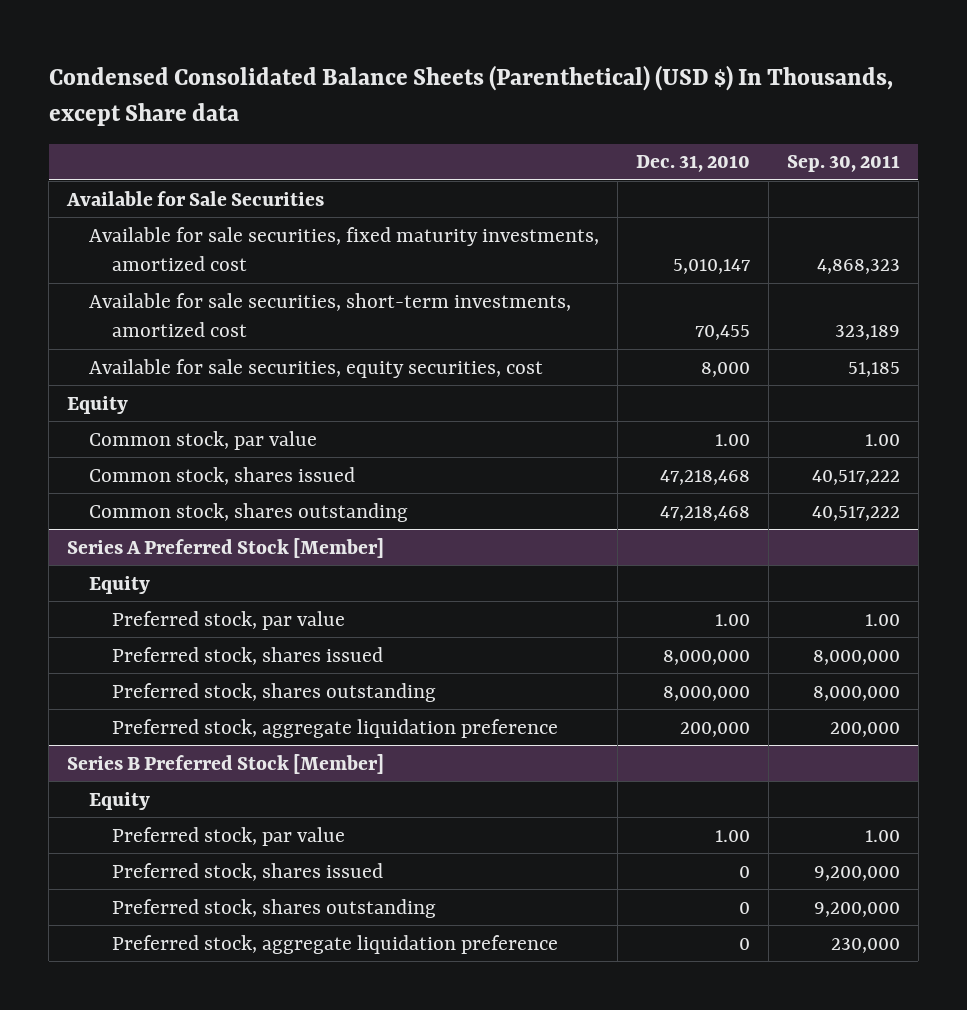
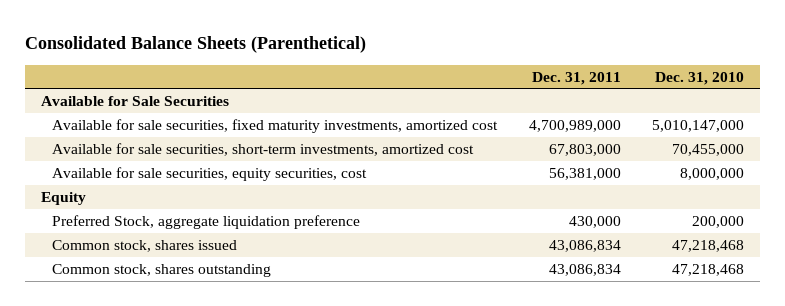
[48,64,893,126] Condensed Consolidated Balance Sheets (Parenthetical) (USD $) In Thousands, except Share data -> [25,36,367,54] Consolidated Balance Sheets (Parenthetical)
[786,155,900,173] Sep. 30, 2011 -> none
none -> [531,71,621,85] Dec. 31, 2011
[673,259,751,275] 5,010,147 -> [652,119,745,132] 5,010,147,000
[695,325,751,341] 70,455 -> [672,143,745,156] 70,455,000
[701,361,751,377] 8,000 -> [680,167,745,180] 8,000,000
[89,430,318,450] Common stock, par value -> none
none -> [52,214,361,229] Preferred Stock, aggregate liquidation preference
[67,537,385,558] Series A Preferred Stock [Member] -> none
[89,575,151,594] Equity -> none
[111,610,345,630] Preferred stock, par value -> none
[111,646,383,665] Preferred stock, shares issued -> none
[111,682,436,702] Preferred stock, shares outstanding -> none
[111,718,558,738] Preferred stock, aggregate liquidation preference -> none
[67,753,385,774] Series B Preferred Stock [Member] -> none
[89,791,151,810] Equity -> none
[111,826,345,846] Preferred stock, par value -> none
[111,862,383,881] Preferred stock, shares issued -> none
[111,898,436,918] Preferred stock, shares outstanding -> none
[111,934,558,954] Preferred stock, aggregate liquidation preference -> none

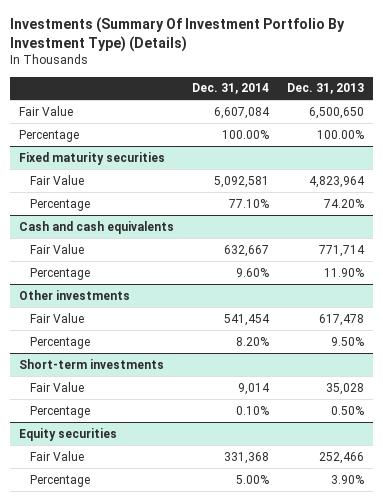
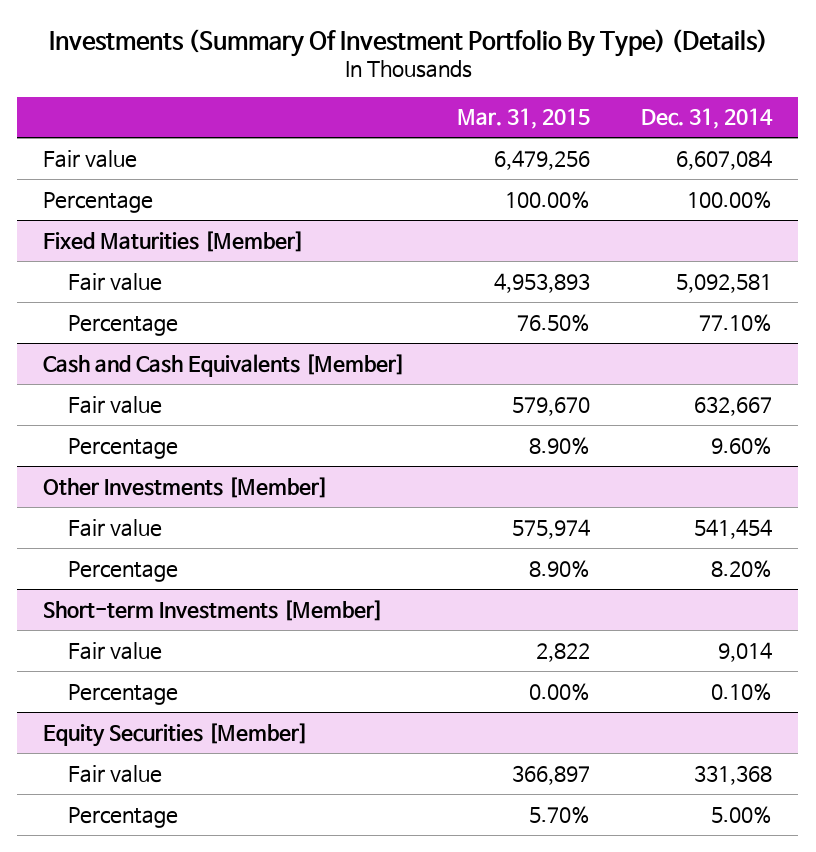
[10,17,346,53] Investments (Summary Of Investment Portfolio By Investment Type) (Details) -> [48,28,768,57] Investments (Summary Of Investment Portfolio By Type) (Details)
[286,83,364,95] Dec. 31, 2013 -> none
none -> [456,108,590,130] Mar. 31, 2015
[19,105,74,116] Fair Value -> [43,149,138,168] Fair value
[19,151,166,165] Fixed maturity securities -> [43,230,305,252] Fixed Maturities [Member]
[29,174,84,185] Fair Value -> [68,272,163,291] Fair value
[19,220,175,234] Cash and cash equivalents -> [43,353,406,377] Cash and Cash Equivalents [Member]
[29,243,84,254] Fair Value -> [68,395,163,414] Fair value
[19,289,131,300] Other investments -> [43,476,329,498] Other Investments [Member]
[29,312,84,323] Fair Value -> [68,518,163,537] Fair value
[19,358,165,369] Short-term investments -> [43,599,384,621] Short-term Investments [Member]
[29,381,84,392] Fair Value -> [68,641,163,660] Fair value
[19,427,118,441] Equity securities -> [43,722,309,747] Equity Securities [Member]
[29,450,84,461] Fair Value -> [68,764,163,783] Fair value

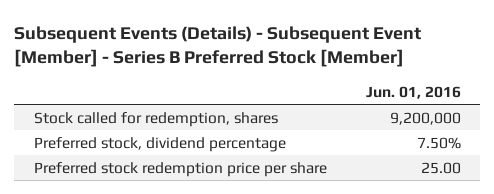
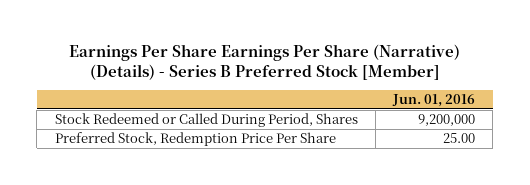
[14,25,422,68] Subsequent Events (Details) - Subsequent Event [Member] - Series B Preferred Stock [Member] -> [68,43,460,80] Earnings Per Share Earnings Per Share (Narrative) (Details) - Series B Preferred Stock [Member]
[33,136,286,152] Preferred stock, dividend percentage -> none
[33,111,278,127] Stock called for redemption, shares -> [54,113,358,128] Stock Redeemed or Called During Period, Shares
[33,161,327,177] Preferred stock redemption price per share -> [54,132,336,147] Preferred Stock, Redemption Price Per Share

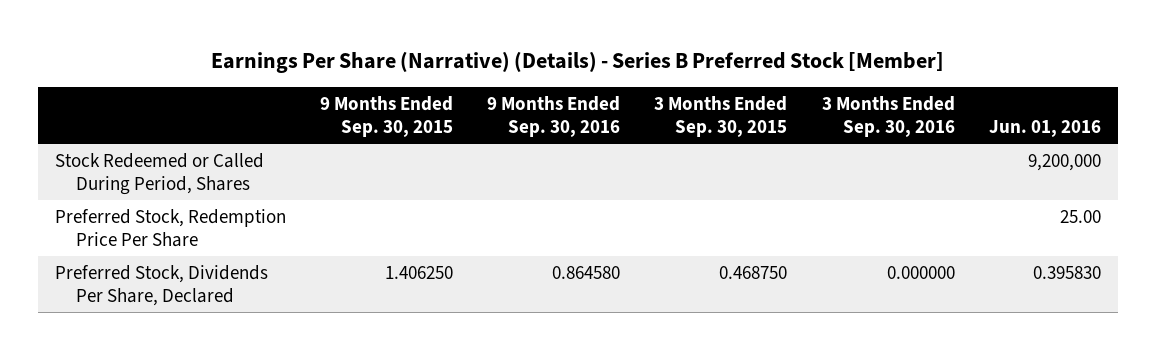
[68,43,460,80] Earnings Per Share Earnings Per Share (Narrative) (Details) - Series B Preferred Stock [Member] -> [210,51,944,74] Earnings Per Share (Narrative) (Details) - Series B Preferred Stock [Member]
none -> [320,95,454,138] 9 Months Ended Sep. 30, 2015
none -> [487,95,621,138] 9 Months Ended Sep. 30, 2016
none -> [654,95,788,138] 3 Months Ended Sep. 30, 2015
none -> [821,95,955,138] 3 Months Ended Sep. 30, 2016
none -> [55,264,269,306] Preferred Stock, Dividends Per Share, Declared

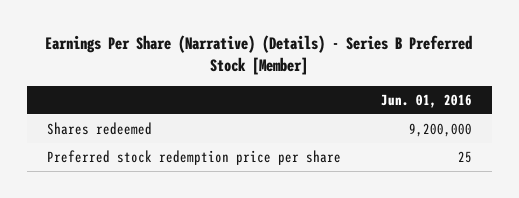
[320,95,454,138] 9 Months Ended Sep. 30, 2015 -> none
[487,95,621,138] 9 Months Ended Sep. 30, 2016 -> none
[654,95,788,138] 3 Months Ended Sep. 30, 2015 -> none
[821,95,955,138] 3 Months Ended Sep. 30, 2016 -> none
[55,264,269,306] Preferred Stock, Dividends Per Share, Declared -> none
[55,152,265,195] Stock Redeemed or Called During Period, Shares -> [46,122,152,136] Shares redeemed
[55,208,287,247] Preferred Stock, Redemption Price Per Share -> [46,150,341,166] Preferred stock redemption price per share
[1059,209,1101,223] 25.00 -> [457,151,472,164] 25

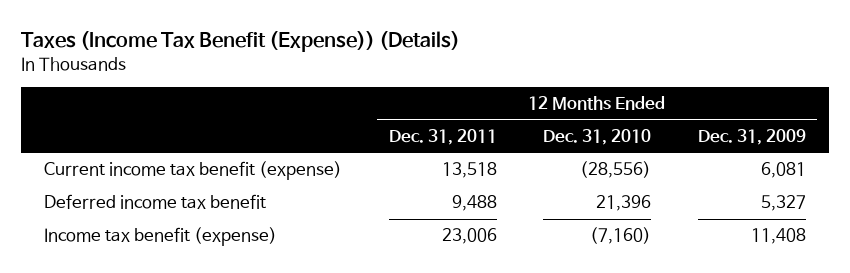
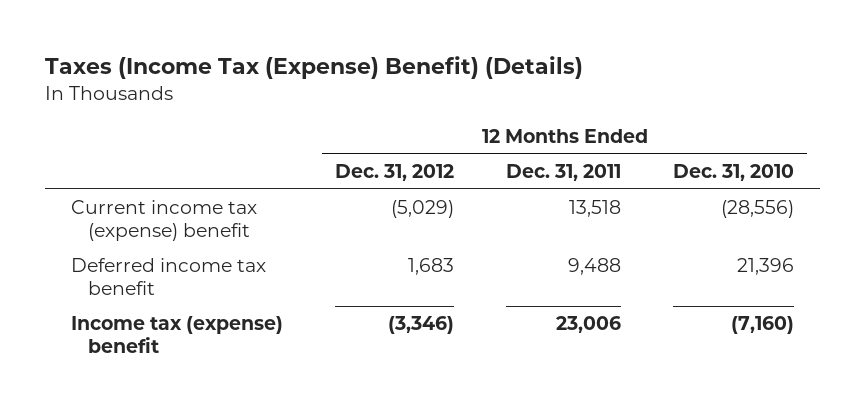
[20,30,460,52] Taxes (Income Tax Benefit (Expense)) (Details) -> [44,56,583,80] Taxes (Income Tax (Expense) Benefit) (Details)
[697,128,806,145] Dec. 31, 2009 -> none
none -> [334,163,454,181] Dec. 31, 2012
[44,161,343,181] Current income tax benefit (expense) -> [70,200,257,242] Current income tax (expense) benefit
[44,227,278,247] Income tax benefit (expense) -> [70,316,283,354] Income tax (expense) benefit

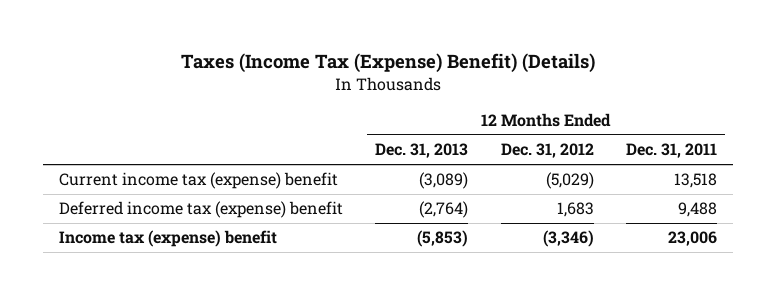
[673,163,795,181] Dec. 31, 2010 -> none
none -> [375,143,469,159] Dec. 31, 2013
[70,258,266,296] Deferred income tax benefit -> [59,201,344,219] Deferred income tax (expense) benefit

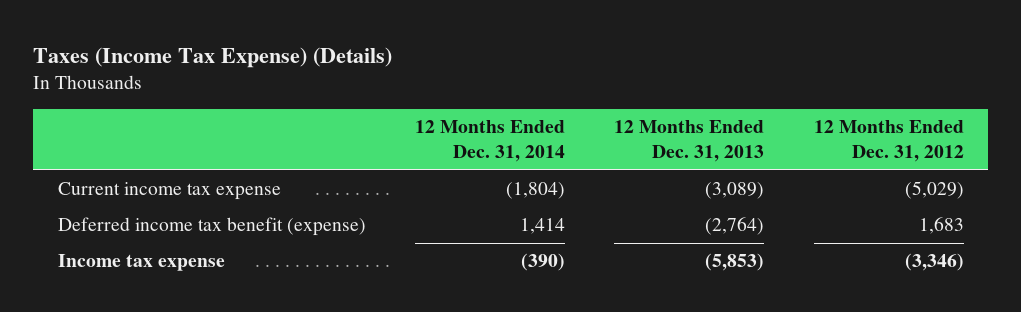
[181,52,596,73] Taxes (Income Tax (Expense) Benefit) (Details) -> [33,47,393,69] Taxes (Income Tax Expense) (Details)
[625,143,717,159] Dec. 31, 2011 -> none
none -> [415,120,566,163] 12 Months Ended Dec. 31, 2014
[59,172,339,190] Current income tax (expense) benefit -> [57,182,281,201] Current income tax expense
[59,201,344,219] Deferred income tax (expense) benefit -> [57,217,366,237] Deferred income tax benefit (expense)
[59,230,278,248] Income tax (expense) benefit -> [57,254,225,272] Income tax expense

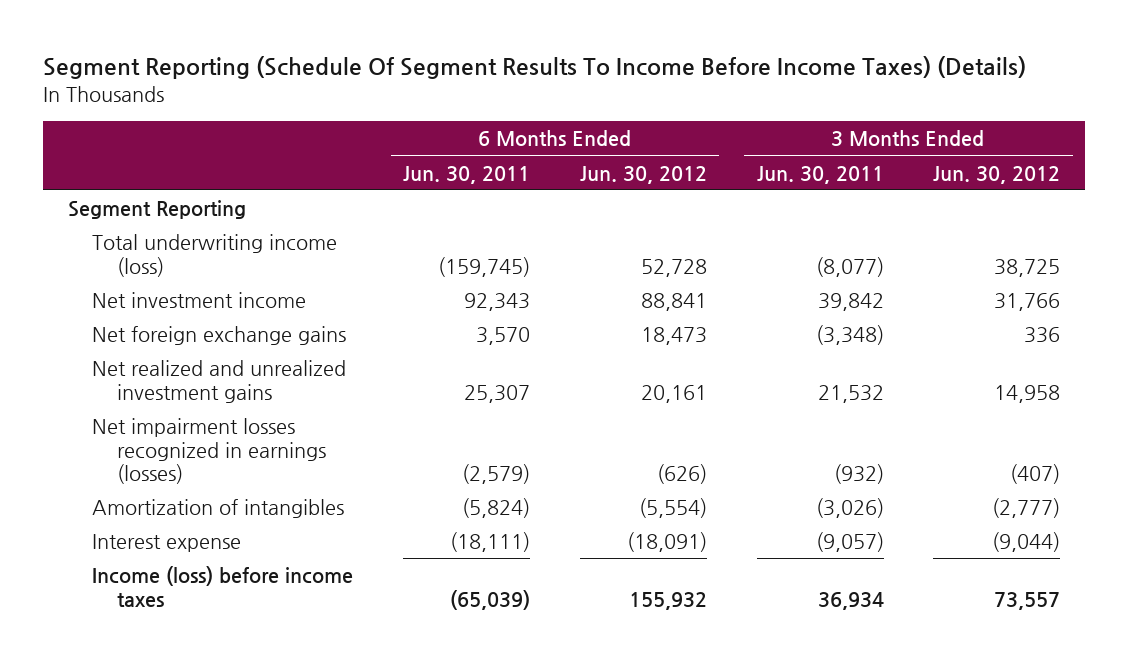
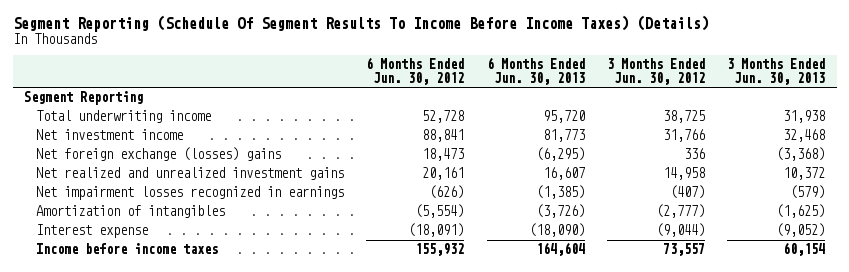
[403,165,531,184] Jun. 30, 2011 -> none
[756,165,884,184] Jun. 30, 2011 -> none
none -> [486,57,585,85] 6 Months Ended Jun. 30, 2013
none -> [727,58,826,85] 3 Months Ended Jun. 30, 2013
[92,234,338,277] Total underwriting income (loss) -> [35,110,211,124] Total underwriting income
[92,326,347,346] Net foreign exchange gains -> [35,147,281,162] Net foreign exchange (losses) gains
[92,418,327,484] Net impairment losses recognized in earnings (losses) -> [35,186,344,201] Net impairment losses recognized in earnings
[92,566,354,607] Income (loss) before income taxes -> [35,243,218,255] Income before income taxes

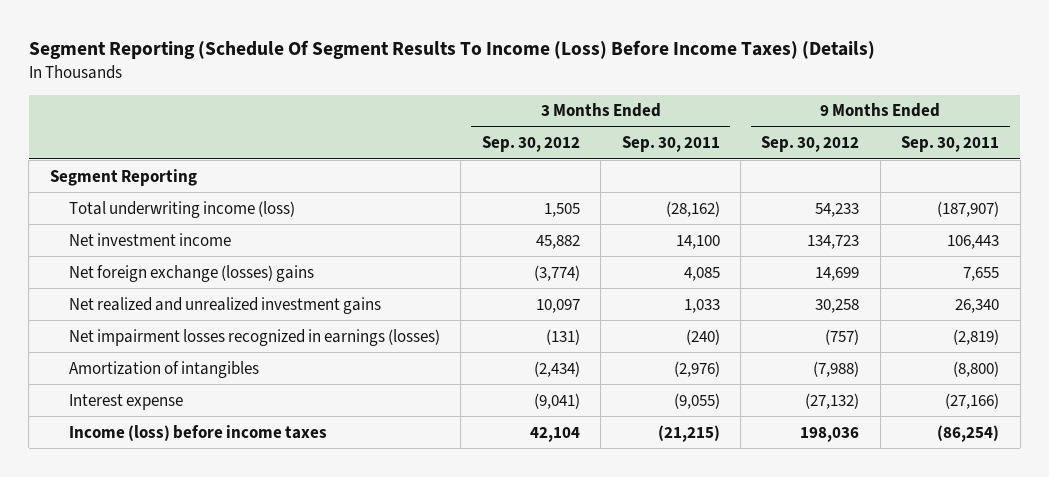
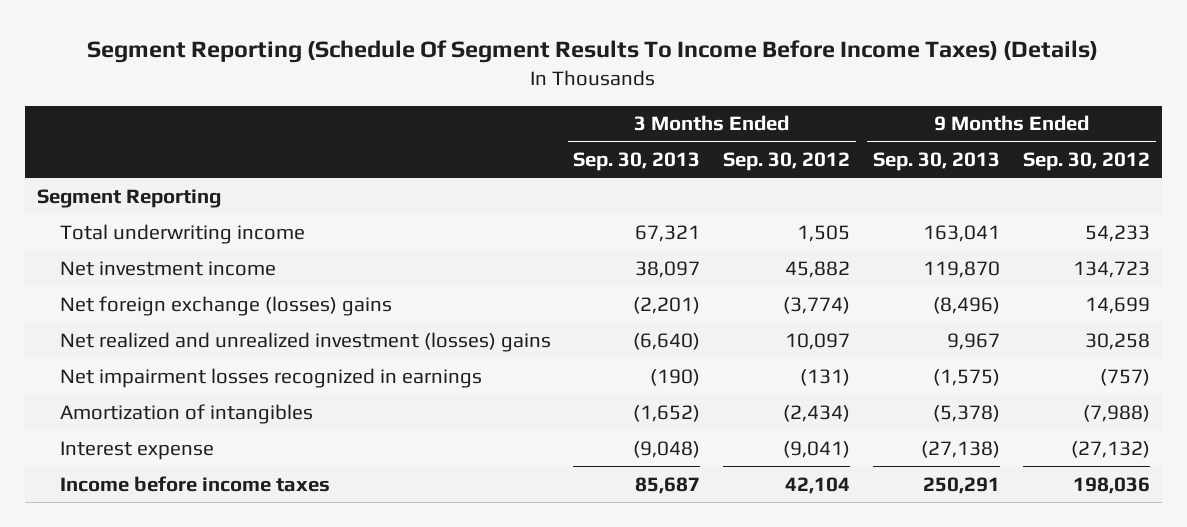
[28,40,875,60] Segment Reporting (Schedule Of Segment Results To Income (Loss) Before Income Taxes) (Details) -> [87,40,1099,64] Segment Reporting (Schedule Of Segment Results To Income Before Income Taxes) (Details)
[621,136,720,153] Sep. 30, 2011 -> none
[901,136,1000,153] Sep. 30, 2011 -> none
none -> [573,152,701,172] Sep. 30, 2013
none -> [873,152,1001,172] Sep. 30, 2013
[68,200,295,218] Total underwriting income (loss) -> [59,223,305,244] Total underwriting income
[68,296,381,314] Net realized and unrealized investment gains -> [59,331,551,352] Net realized and unrealized investment (losses) gains
[68,328,440,346] Net impairment losses recognized in earnings (losses) -> [59,367,482,388] Net impairment losses recognized in earnings
[68,424,327,441] Income (loss) before income taxes -> [59,475,330,492] Income before income taxes

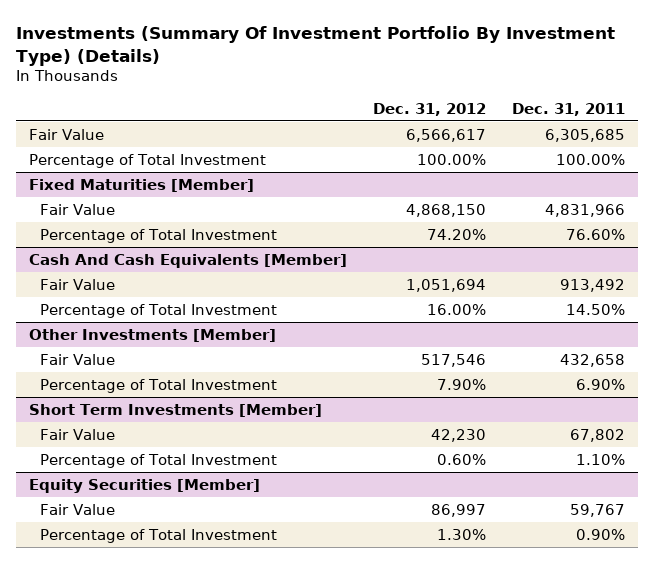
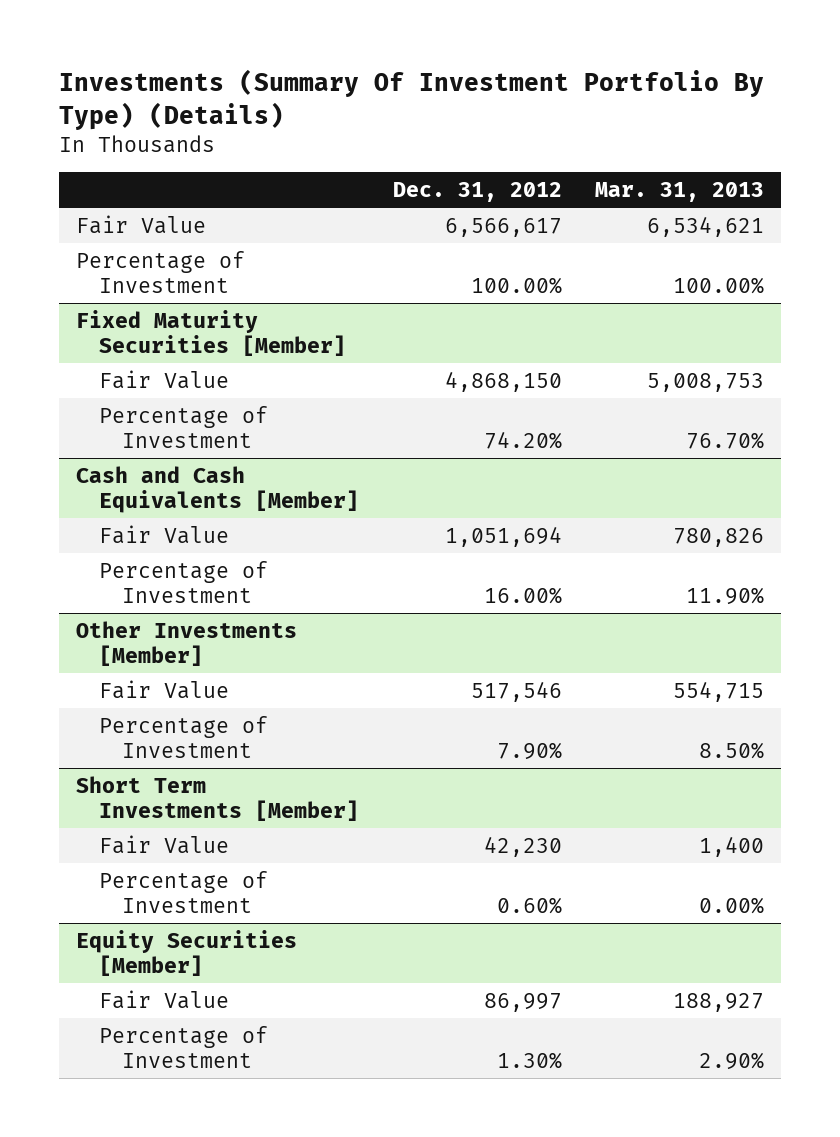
[16,25,616,66] Investments (Summary Of Investment Portfolio By Investment Type) (Details) -> [58,69,764,130] Investments (Summary Of Investment Portfolio By Type) (Details)
[511,102,625,116] Dec. 31, 2011 -> none
none -> [595,182,765,203] Mar. 31, 2013
[29,178,255,192] Fixed Maturities [Member] -> none
[29,153,267,168] Percentage of Total Investment -> [75,250,245,294] Percentage of Investment
none -> [75,309,347,357] Fixed Maturity Securities [Member]
[40,228,278,243] Percentage of Total Investment -> [99,405,269,449] Percentage of Investment
[29,253,348,268] Cash And Cash Equivalents [Member] -> [75,465,360,514] Cash and Cash Equivalents [Member]
[40,303,278,318] Percentage of Total Investment -> [99,560,269,604] Percentage of Investment
[40,378,278,393] Percentage of Total Investment -> [99,715,269,759] Percentage of Investment
[40,453,278,468] Percentage of Total Investment -> [99,870,269,914] Percentage of Investment
[40,528,278,543] Percentage of Total Investment -> [99,1025,269,1069] Percentage of Investment

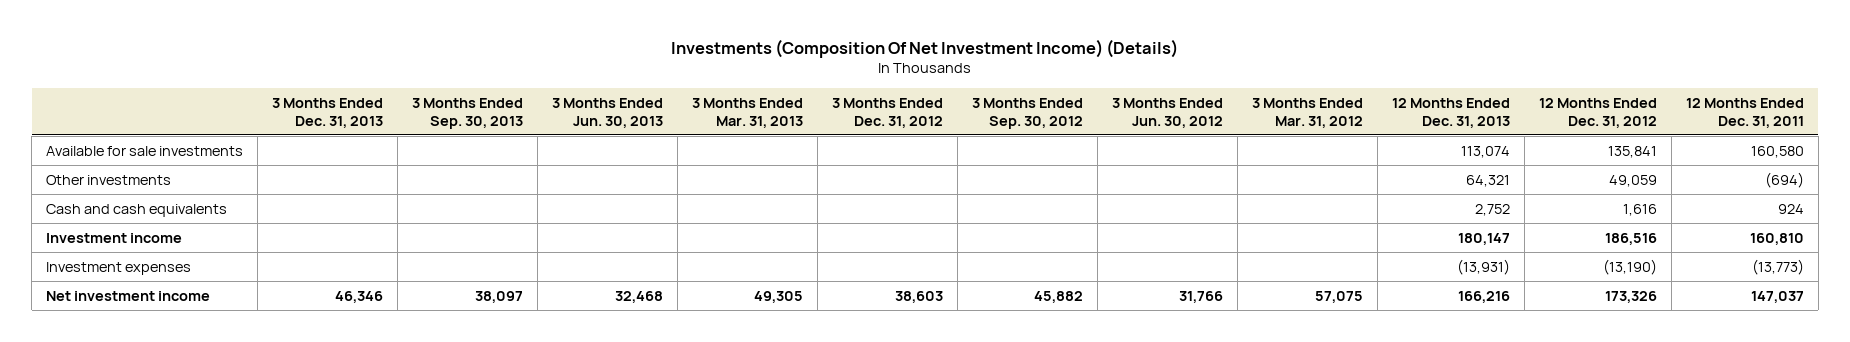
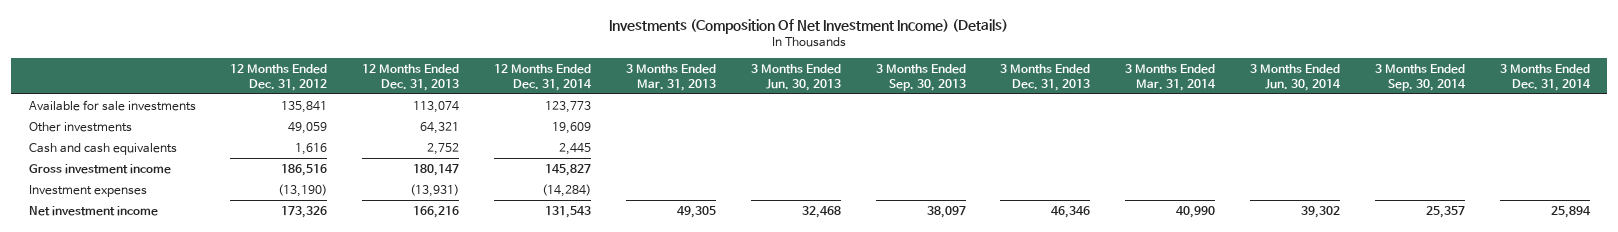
[831,97,943,128] 3 Months Ended Dec. 31, 2012 -> none
[971,97,1083,129] 3 Months Ended Sep. 30, 2012 -> none
[1111,97,1223,128] 3 Months Ended Jun. 30, 2012 -> none
[1251,97,1363,128] 3 Months Ended Mar. 31, 2012 -> none
[1685,97,1804,128] 12 Months Ended Dec. 31, 2011 -> none
none -> [494,63,593,91] 12 Months Ended Dec. 31, 2014
none -> [1125,63,1217,91] 3 Months Ended Mar. 31, 2014
none -> [1250,63,1342,91] 3 Months Ended Jun. 30, 2014
none -> [1374,63,1466,91] 3 Months Ended Sep. 30, 2014
none -> [1499,63,1591,91] 3 Months Ended Dec. 31, 2014
[46,232,183,243] Investment income -> [28,163,171,174] Gross investment income

